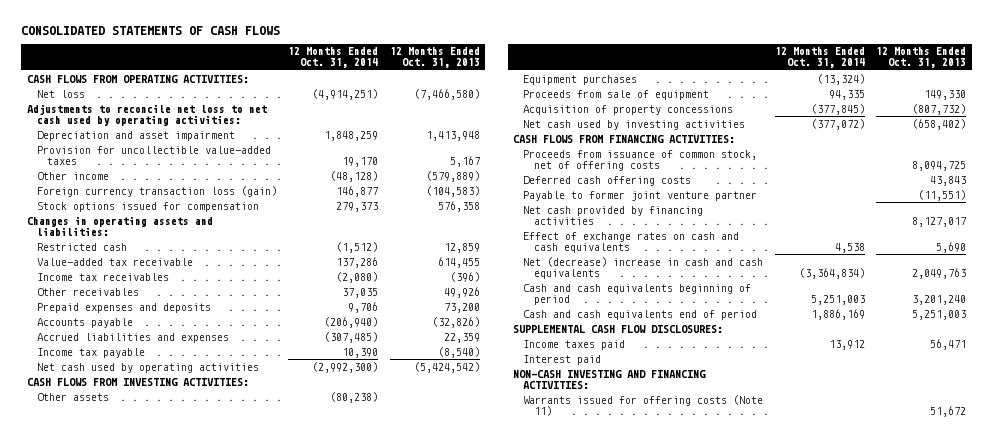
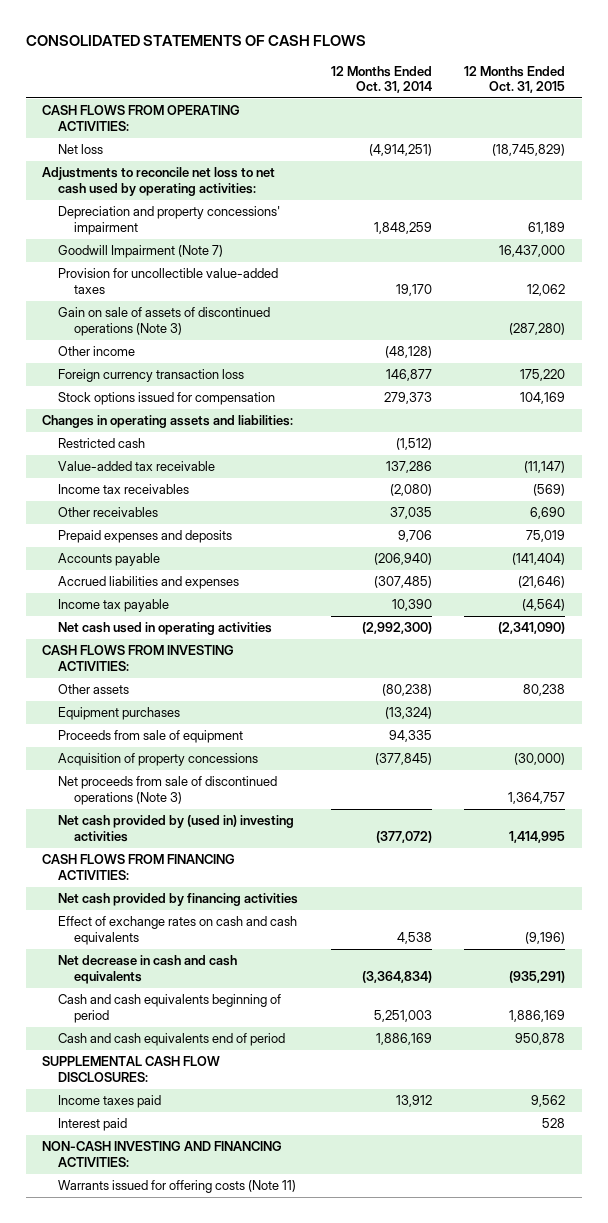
[389,47,480,69] 12 Months Ended Oct. 31, 2013 -> none
none -> [464,65,566,93] 12 Months Ended Oct. 31, 2015
[36,130,235,141] Depreciation and asset impairment -> [58,206,281,235] Depreciation and property concessions' impairment
none -> [58,245,224,259] Goodwill Impairment (Note 7)
none -> [58,307,271,336] Gain on sale of assets of discontinued operations (Note 3)
[36,185,277,197] Foreign currency transaction loss (gain) -> [58,369,245,383] Foreign currency transaction loss
[36,362,259,373] Net cash used by operating activities -> [58,622,273,636] Net cash used in operating activities
none -> [58,776,278,805] Net proceeds from sale of discontinued operations (Note 3)
[523,119,746,130] Net cash used by investing activities -> [58,815,295,842] Net cash provided by (used in) investing activities
[523,149,758,171] Proceeds from issuance of common stock, net of offering costs -> none
[523,175,692,186] Deferred cash offering costs -> none
[523,190,758,201] Payable to former joint venture partner -> none
[523,256,764,279] Net (decrease) increase in cash and cash equivalents -> [58,955,238,984] Net decrease in cash and cash equivalents

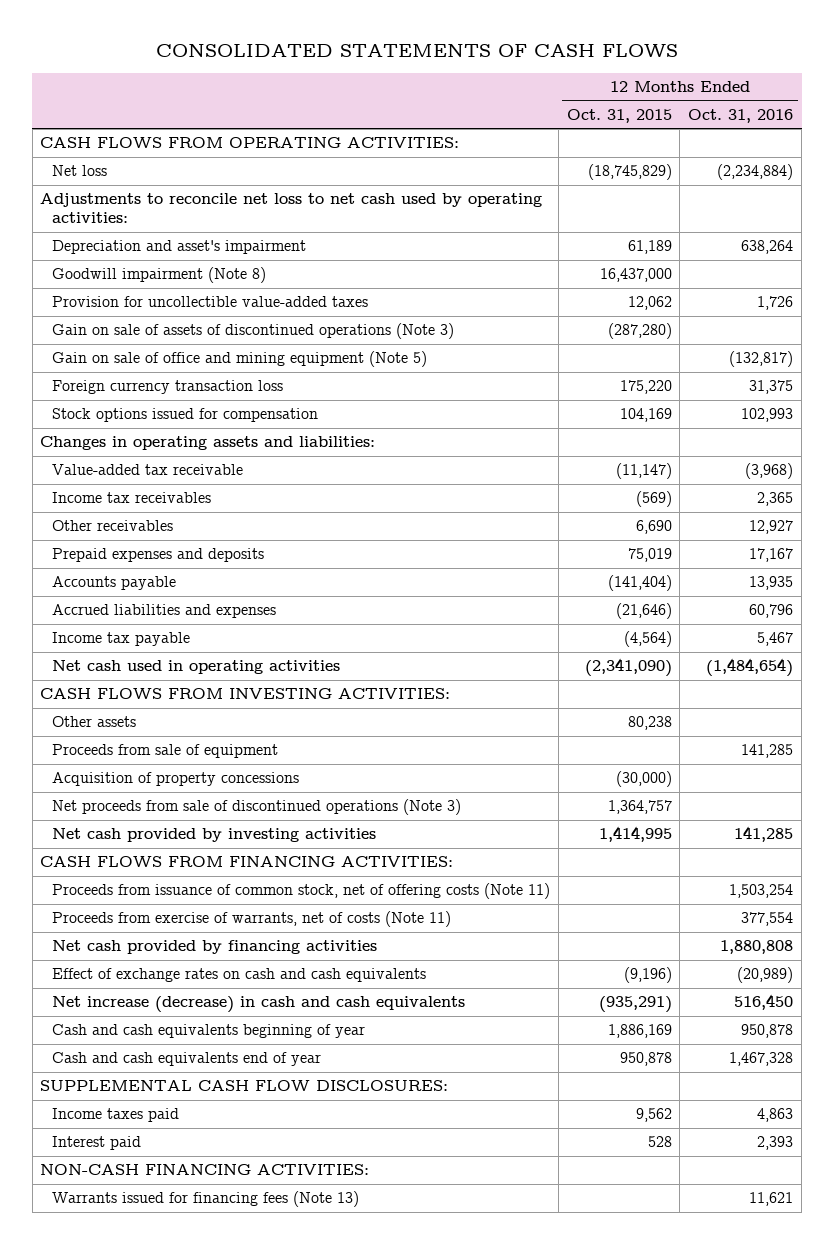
[330,65,432,93] 12 Months Ended Oct. 31, 2014 -> none
none -> [688,108,794,123] Oct. 31, 2016
[58,206,281,235] Depreciation and property concessions' impairment -> [51,240,306,255] Depreciation and asset's impairment
[58,245,224,259] Goodwill Impairment (Note 7) -> [51,267,266,284] Goodwill impairment (Note 8)
[58,346,136,357] Other income -> [51,351,427,368] Gain on sale of office and mining equipment (Note 5)
[58,438,146,449] Restricted cash -> none
[58,707,181,721] Equipment purchases -> none
[58,815,295,842] Net cash provided by (used in) investing activities -> [51,828,376,843] Net cash provided by investing activities
none -> [51,883,550,900] Proceeds from issuance of common stock, net of offering costs (Note 11)
none -> [51,911,451,928] Proceeds from exercise of warrants, net of costs (Note 11)
[58,955,238,984] Net decrease in cash and cash equivalents -> [51,996,465,1014] Net increase (decrease) in cash and cash equivalents
[58,994,282,1023] Cash and cash equivalents beginning of period -> [51,1024,365,1039] Cash and cash equivalents beginning of year
[58,1033,286,1047] Cash and cash equivalents end of period -> [51,1052,321,1067] Cash and cash equivalents end of year
[42,1141,283,1167] NON-CASH INVESTING AND FINANCING ACTIVITIES: -> [40,1164,370,1176] NON-CASH FINANCING ACTIVITIES:
[58,1180,297,1194] Warrants issued for offering costs (Note 11) -> [51,1191,359,1208] Warrants issued for financing fees (Note 13)

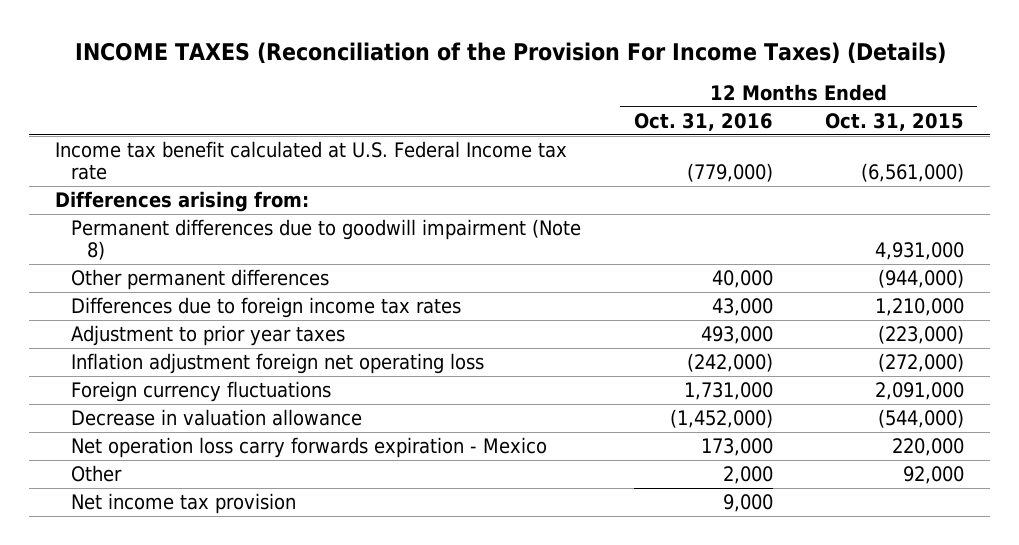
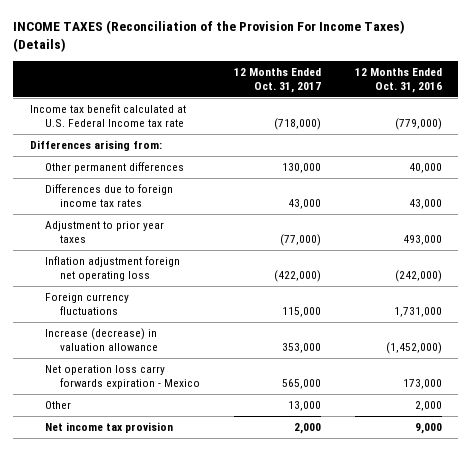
[824,112,964,131] Oct. 31, 2015 -> none
none -> [233,67,321,94] 12 Months Ended Oct. 31, 2017
[71,219,582,261] Permanent differences due to goodwill impairment (Note 8) -> none
[71,409,363,427] Decrease in valuation allowance -> [44,327,158,352] Increase (decrease) in valuation allowance

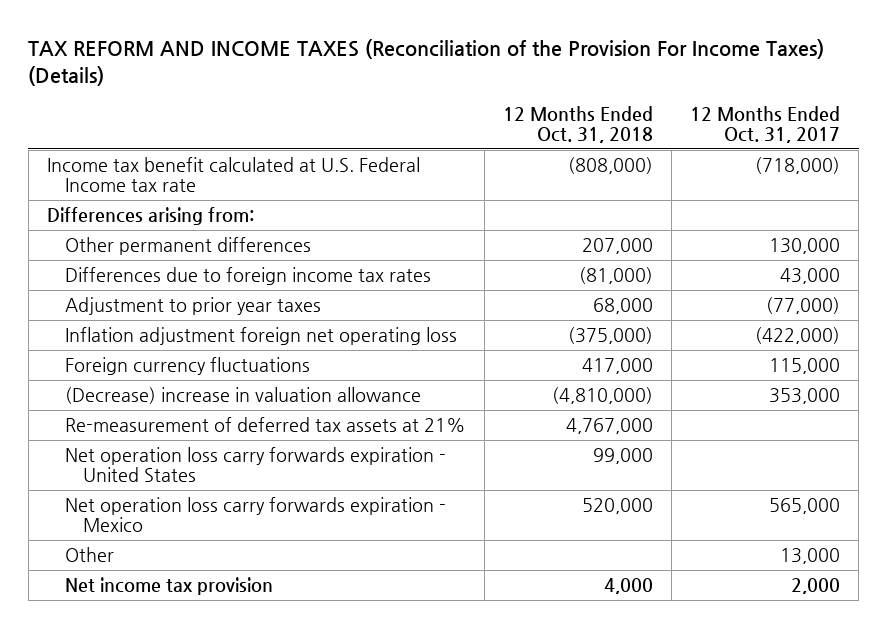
[12,20,405,53] INCOME TAXES (Reconciliation of the Provision For Income Taxes) (Details) -> [28,38,825,86] TAX REFORM AND INCOME TAXES (Reconciliation of the Provision For Income Taxes) (Details)
[354,67,442,94] 12 Months Ended Oct. 31, 2016 -> none
none -> [503,105,654,143] 12 Months Ended Oct. 31, 2018
[44,327,158,352] Increase (decrease) in valuation allowance -> [65,386,422,404] (Decrease) increase in valuation allowance
none -> [65,416,467,432] Re-measurement of deferred tax assets at 21%
none -> [65,446,447,482] Net operation loss carry forwards expiration - United States

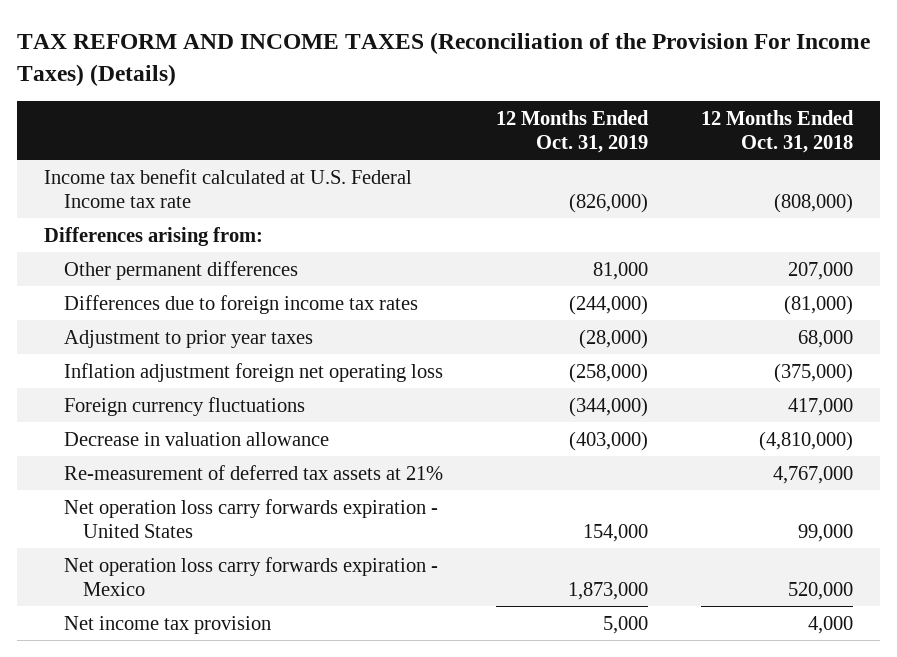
[690,105,841,143] 12 Months Ended Oct. 31, 2017 -> none
none -> [495,109,649,154] 12 Months Ended Oct. 31, 2019
[65,386,422,404] (Decrease) increase in valuation allowance -> [63,431,329,446] Decrease in valuation allowance
[65,546,115,562] Other -> none

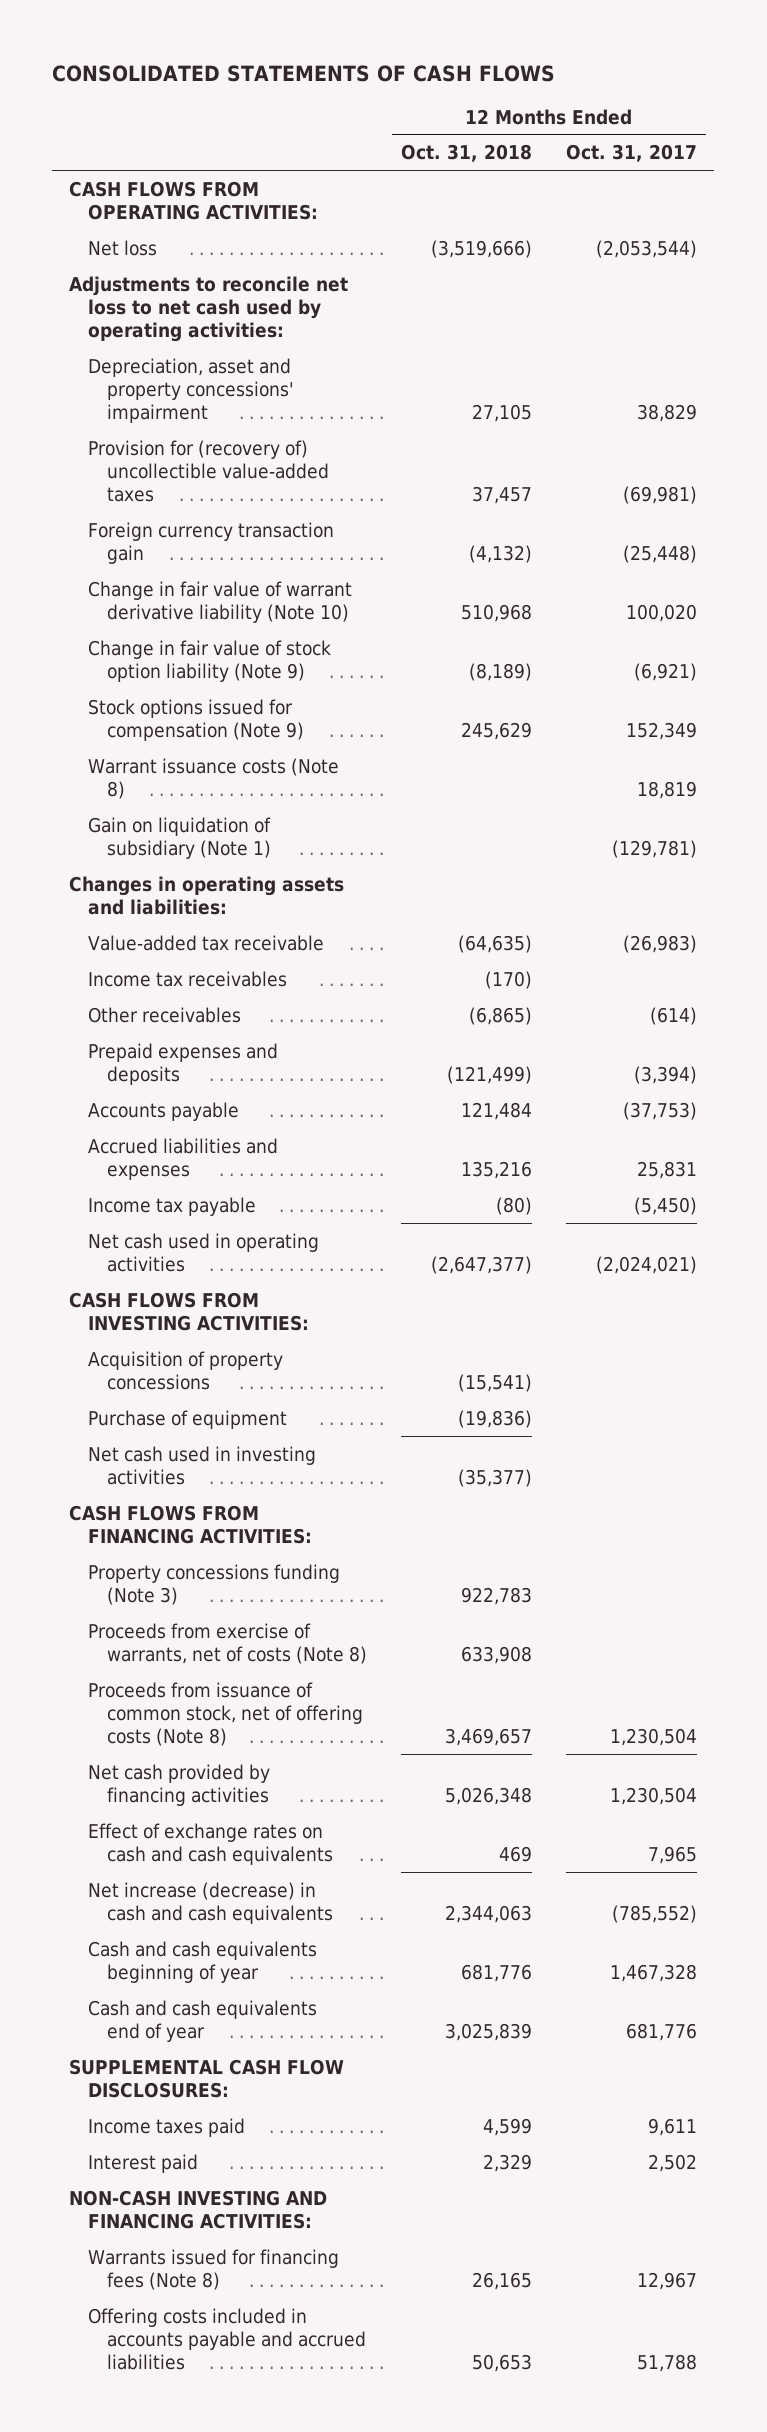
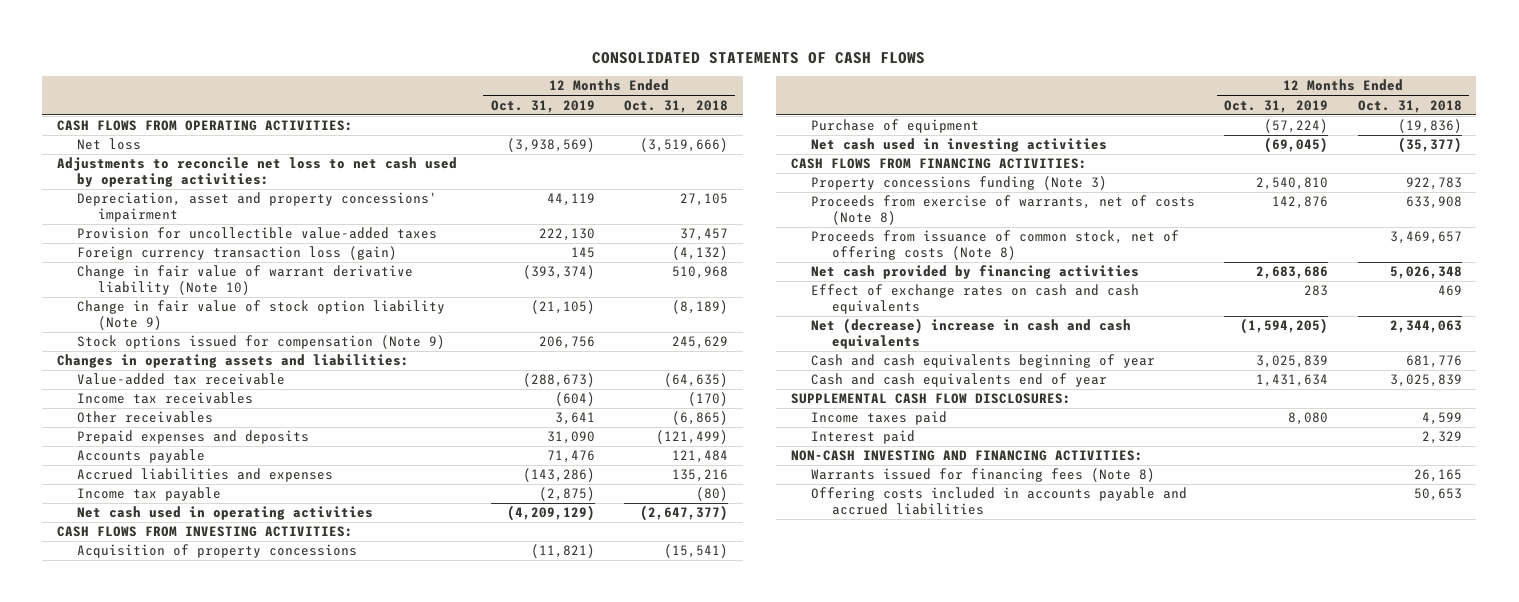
[566,144,698,163] Oct. 31, 2017 -> none
none -> [490,99,595,113] Oct. 31, 2019
[88,439,329,503] Provision for (recovery of) uncollectible value-added taxes -> [77,227,438,240] Provision for uncollectible value-added taxes
[88,521,335,564] Foreign currency transaction gain -> [77,246,398,261] Foreign currency transaction loss (gain)
[88,757,340,799] Warrant issuance costs (Note 8) -> none
[88,816,272,859] Gain on liquidation of subsidiary (Note 1) -> none
[88,1881,333,1924] Net increase (decrease) in cash and cash equivalents -> [811,318,1132,349] Net (decrease) increase in cash and cash equivalents

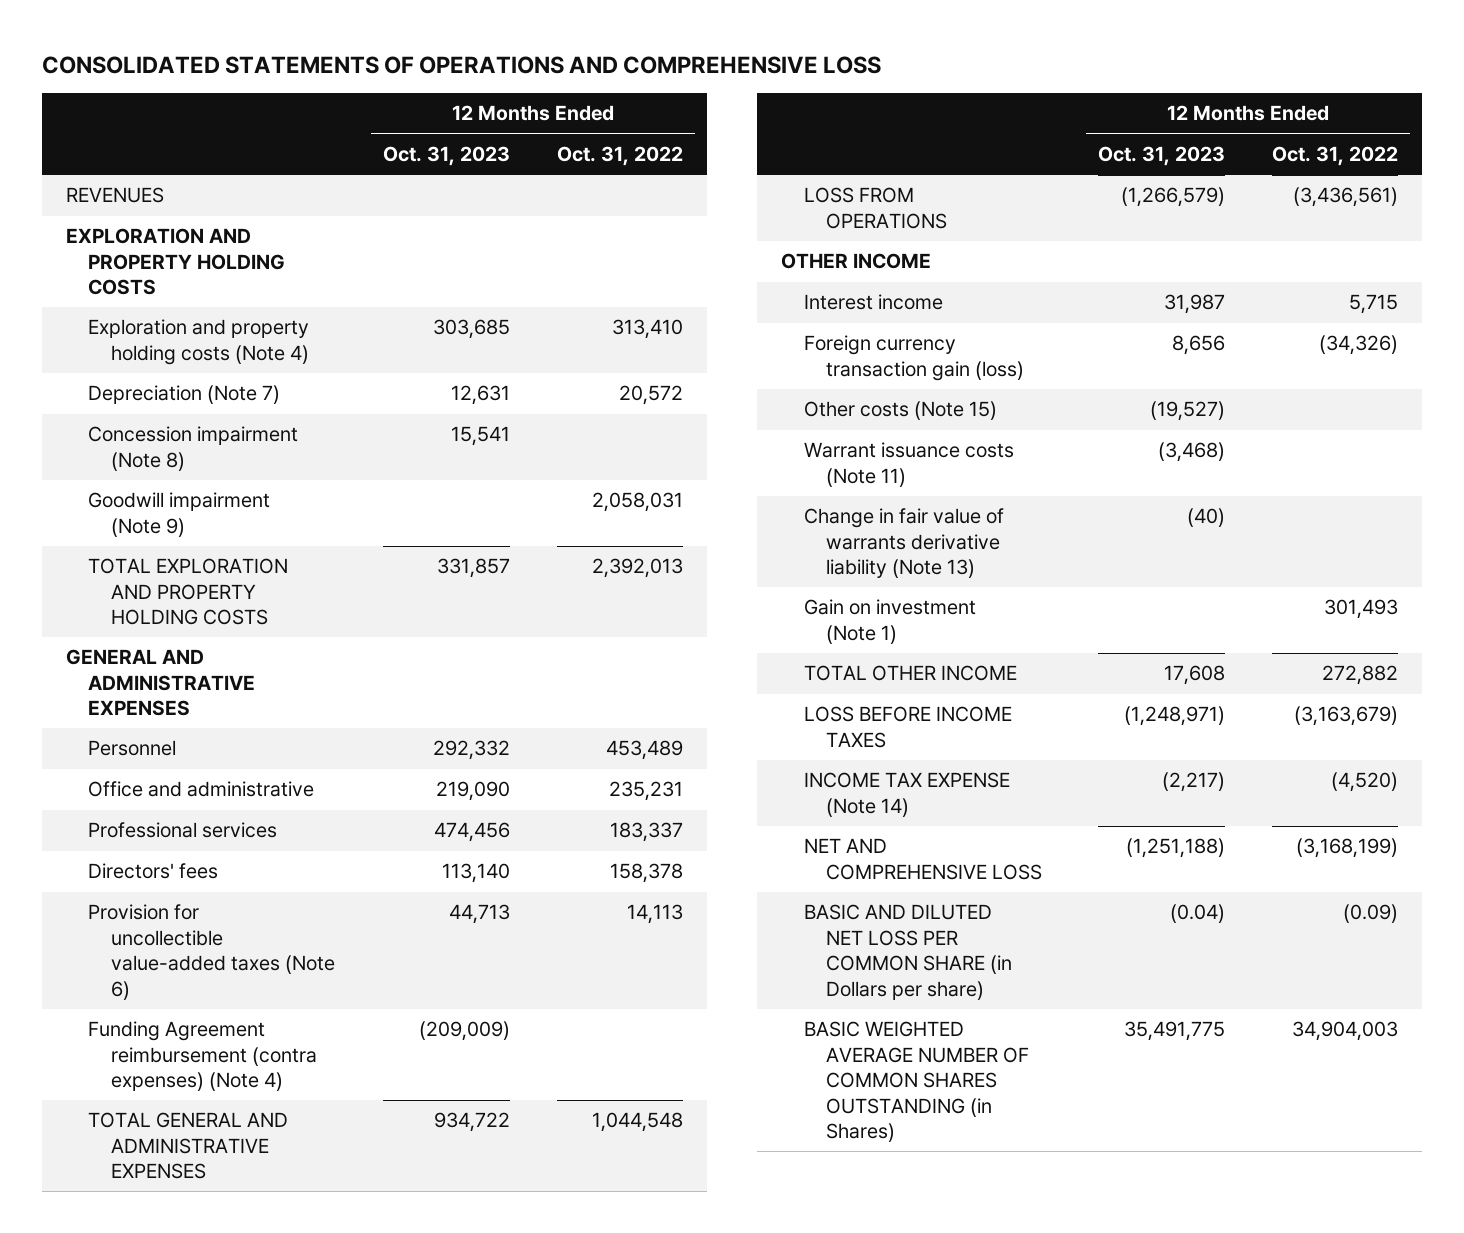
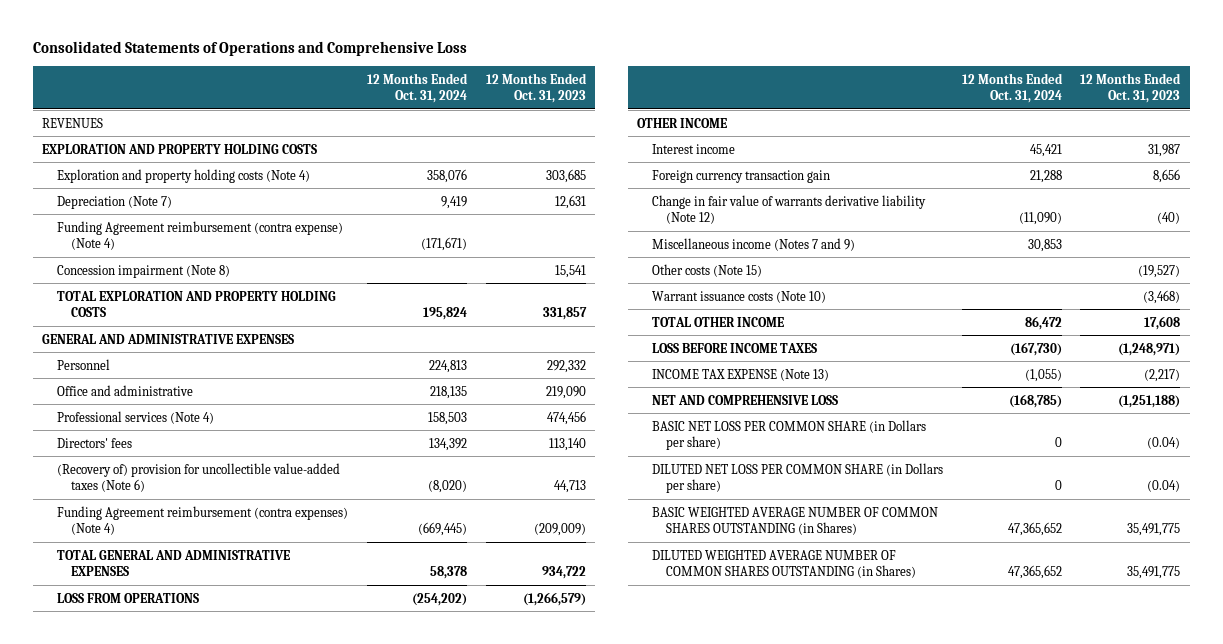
[41,56,881,75] CONSOLIDATED STATEMENTS OF OPERATIONS AND COMPREHENSIVE LOSS -> [32,41,467,57] Consolidated Statements of Operations and Comprehensive Loss
[557,146,684,167] Oct. 31, 2022 -> none
none -> [366,72,468,104] 12 Months Ended Oct. 31, 2024
none -> [56,220,343,250] Funding Agreement reimbursement (contra expense) (Note 4)
[88,492,271,537] Goodwill impairment (Note 9) -> none
[88,822,278,839] Professional services -> [56,410,214,424] Professional services (Note 4)
[88,904,336,1000] Provision for uncollectible value-added taxes (Note 6) -> [56,462,340,492] (Recovery of) provision for uncollectible value-added taxes (Note 6)
[803,335,1025,381] Foreign currency transaction gain (loss) -> [651,169,830,183] Foreign currency transaction gain
none -> [651,194,926,224] Change in fair value of warrants derivative liability (Note 12)
none -> [651,237,855,251] Miscellaneous income (Notes 7 and 9)
[803,508,1004,579] Change in fair value of warrants derivative liability (Note 13) -> none
[803,599,976,644] Gain on investment (Note 1) -> none
[803,442,1014,487] Warrant issuance costs (Note 11) -> [651,290,826,303] Warrant issuance costs (Note 10)
[803,772,1010,817] INCOME TAX EXPENSE (Note 14) -> [651,368,829,381] INCOME TAX EXPENSE (Note 13)
[803,904,1013,1000] BASIC AND DILUTED NET LOSS PER COMMON SHARE (in Dollars per share) -> [651,419,926,450] BASIC NET LOSS PER COMMON SHARE (in Dollars per share)
none -> [651,462,943,493] DILUTED NET LOSS PER COMMON SHARE (in Dollars per share)
none -> [651,549,917,578] DILUTED WEIGHTED AVERAGE NUMBER OF COMMON SHARES OUTSTANDING (in Shares)

